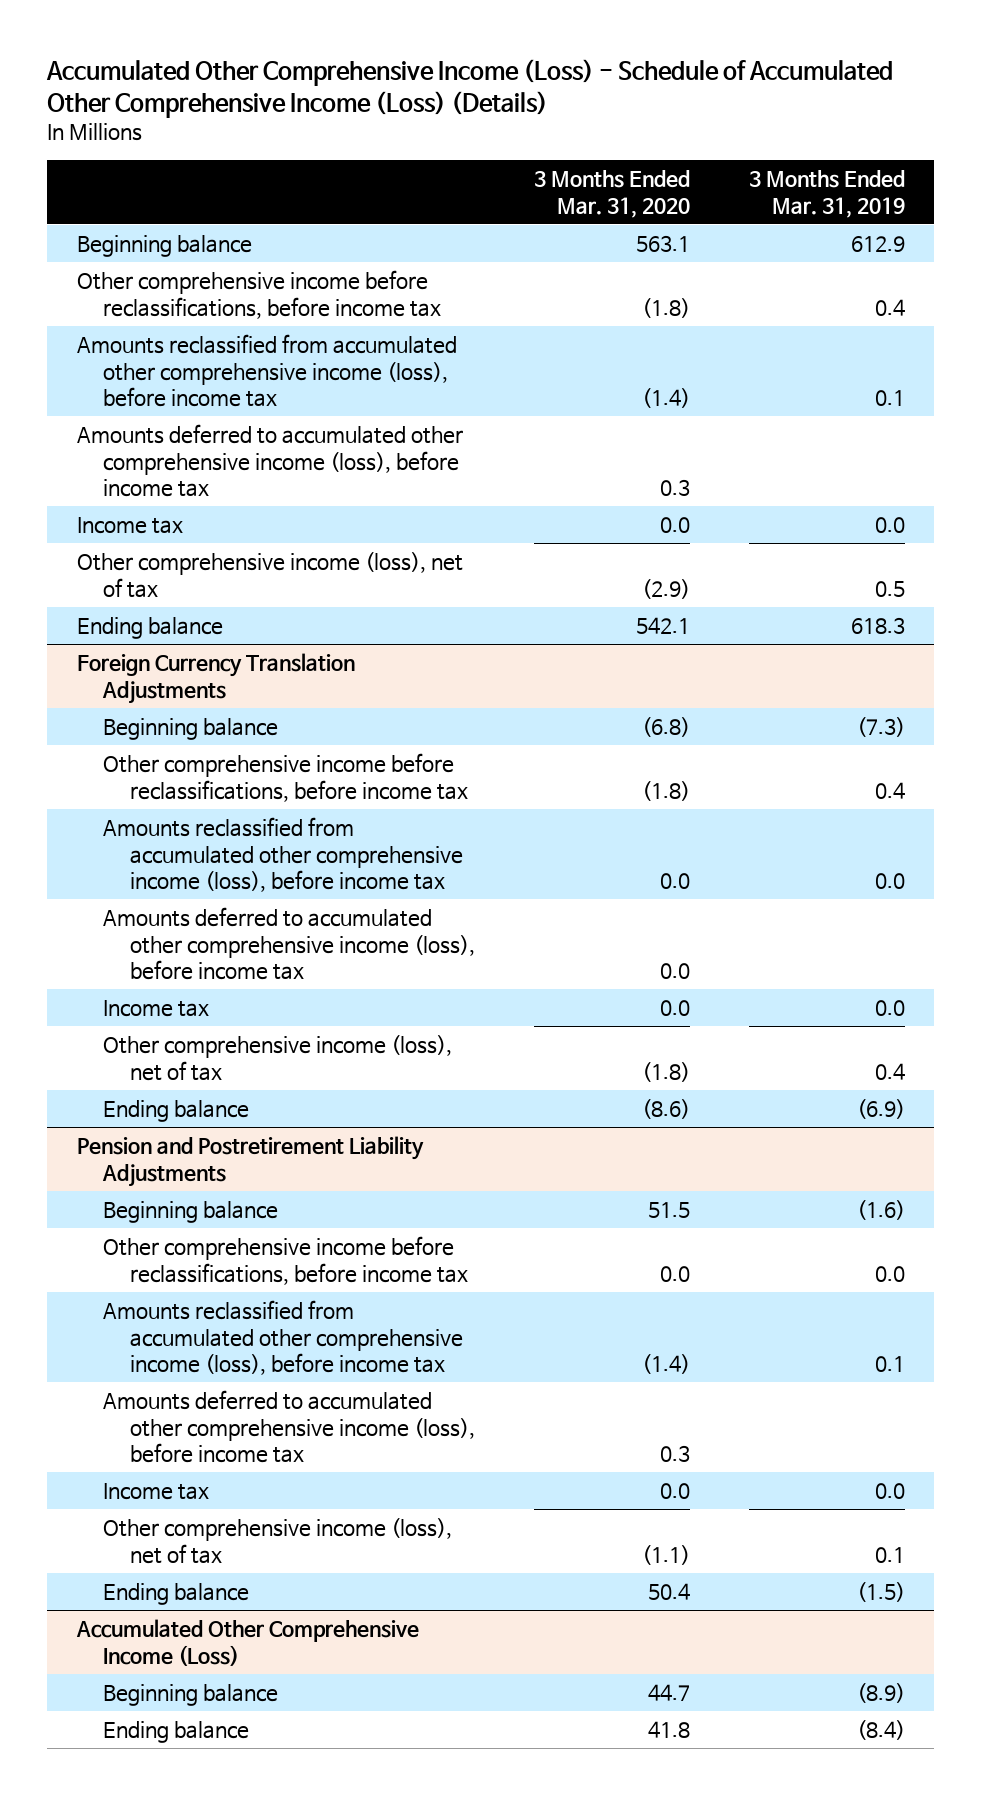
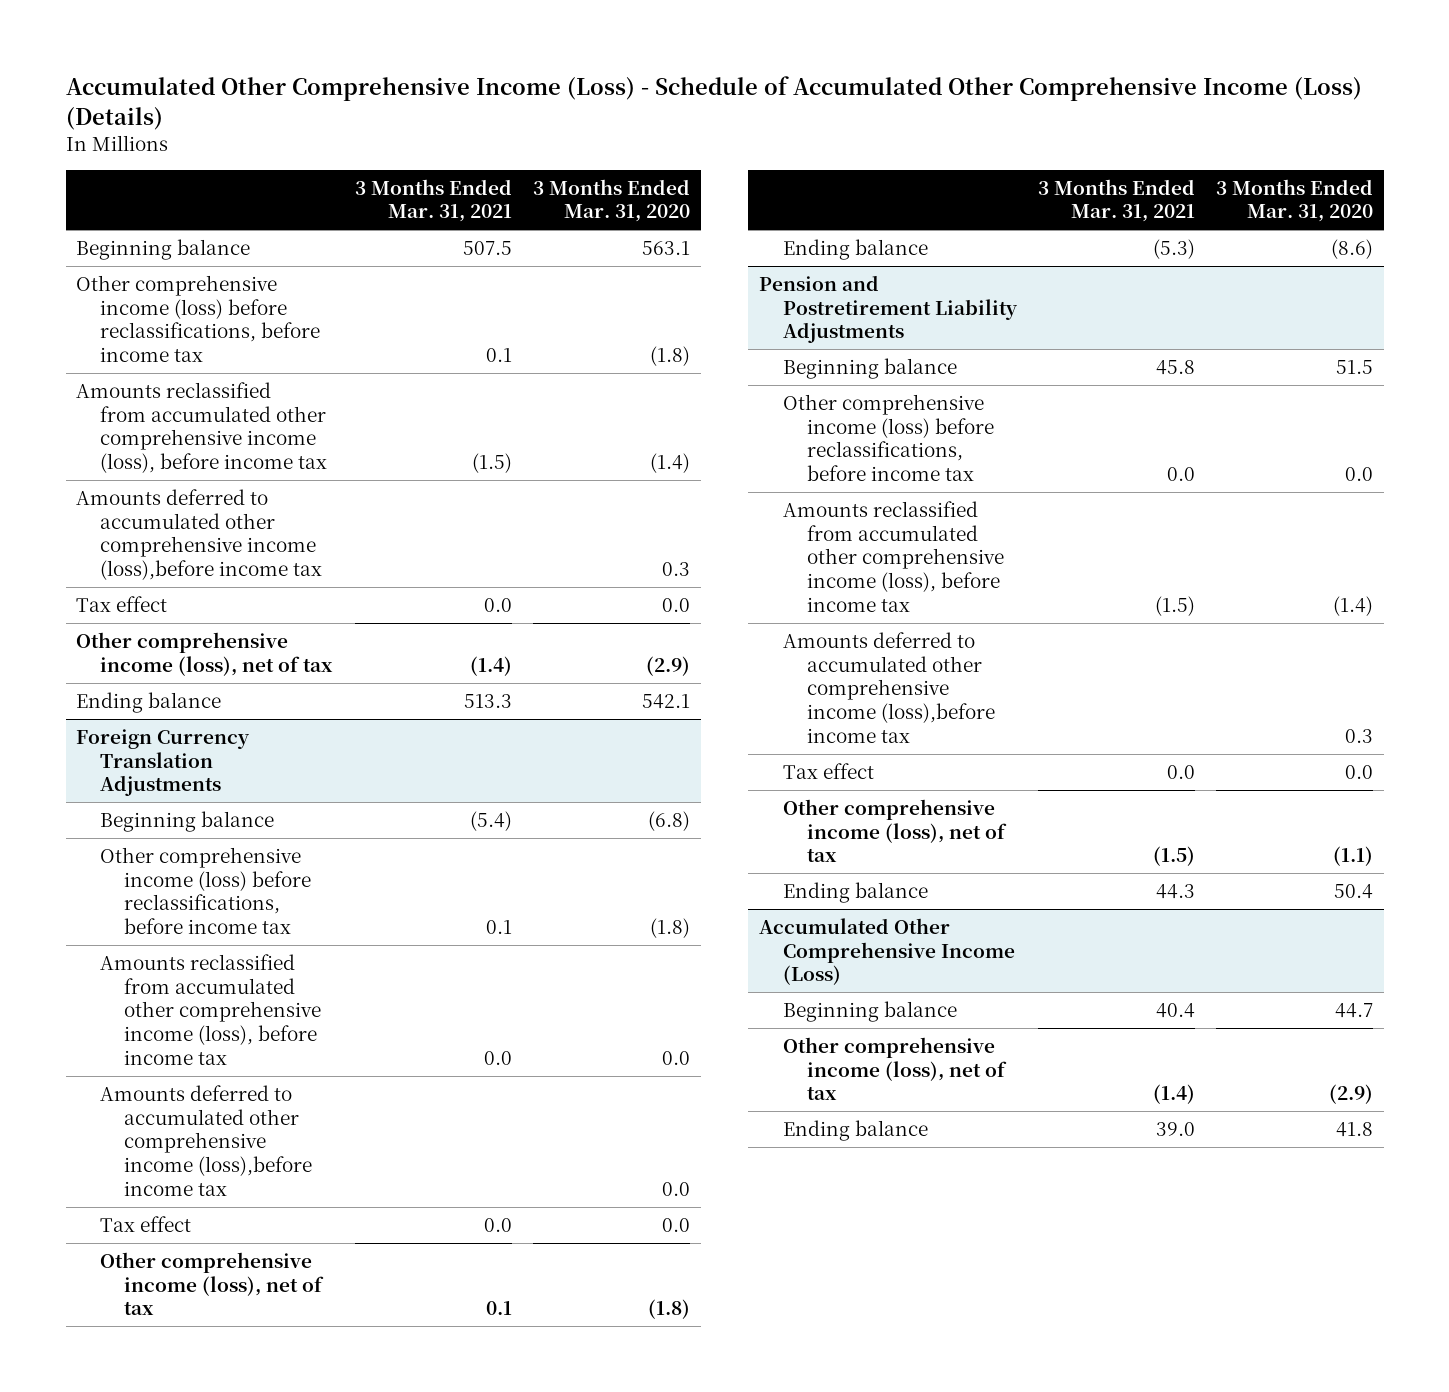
[748,170,905,218] 3 Months Ended Mar. 31, 2019 -> none
none -> [355,178,513,223] 3 Months Ended Mar. 31, 2021
[76,270,442,319] Other comprehensive income before reclassifications, before income tax -> [76,274,321,363] Other comprehensive income (loss) before reclassifications, before income tax
[76,424,463,498] Amounts deferred to accumulated other comprehensive income (loss), before income tax -> [76,488,323,581] Amounts deferred to accumulated other comprehensive income (loss),before income tax
[76,517,183,535] Income tax -> [76,595,168,612] Tax effect
[103,753,468,802] Other comprehensive income before reclassifications, before income tax -> [100,846,312,935] Other comprehensive income (loss) before reclassifications, before income tax
[103,907,475,981] Amounts deferred to accumulated other comprehensive income (loss), before income tax -> [100,1084,313,1197] Amounts deferred to accumulated other comprehensive income (loss),before income tax
[103,1000,210,1018] Income tax -> [100,1215,192,1232] Tax effect
[103,1236,468,1285] Other comprehensive income before reclassifications, before income tax -> [783,393,995,482] Other comprehensive income (loss) before reclassifications, before income tax
[103,1390,475,1464] Amounts deferred to accumulated other comprehensive income (loss), before income tax -> [783,631,996,744] Amounts deferred to accumulated other comprehensive income (loss),before income tax
[103,1483,210,1501] Income tax -> [783,762,875,779] Tax effect
none -> [783,1036,1008,1101] Other comprehensive income (loss), net of tax

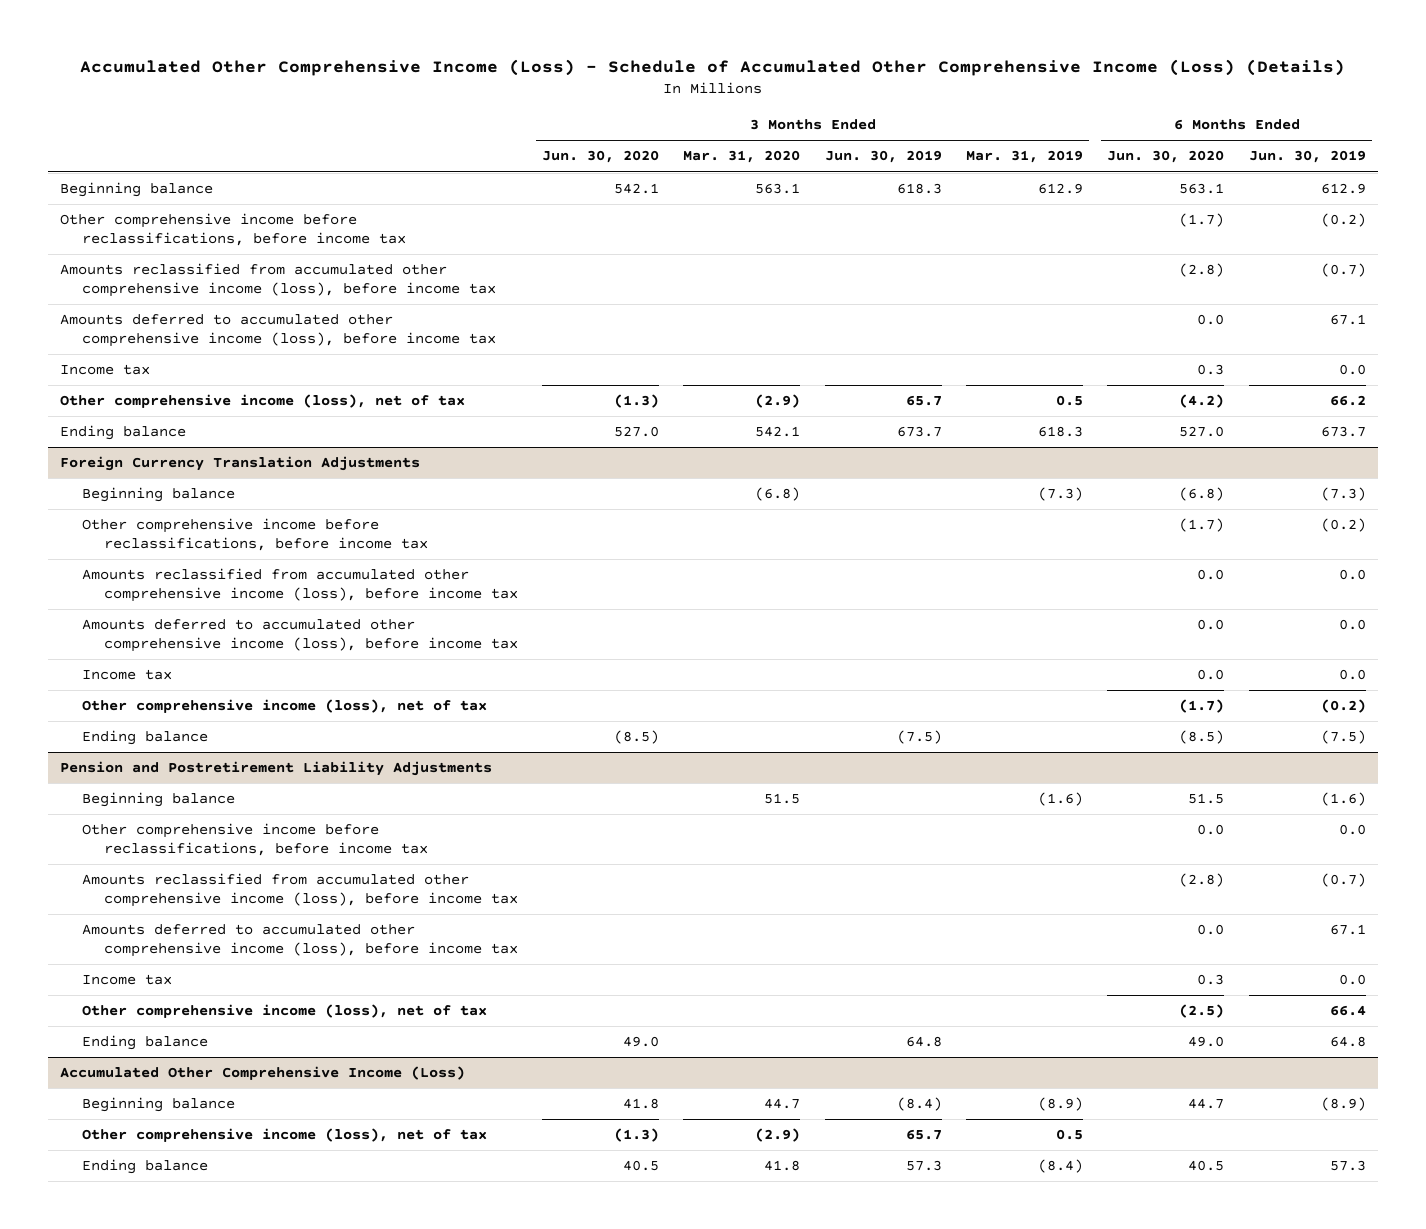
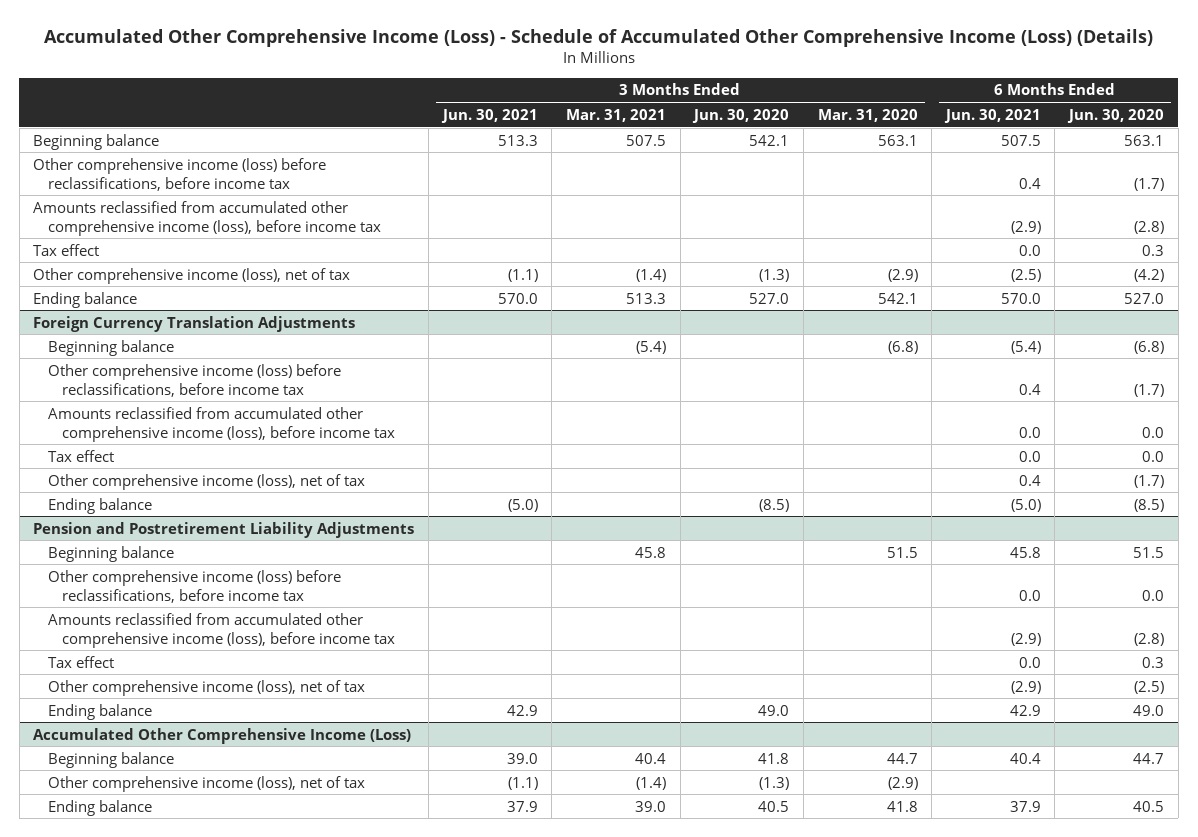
[824,150,942,164] Jun. 30, 2019 -> none
[966,150,1084,164] Mar. 31, 2019 -> none
[1248,150,1366,164] Jun. 30, 2019 -> none
none -> [440,108,538,123] Jun. 30, 2021
none -> [565,108,666,122] Mar. 31, 2021
none -> [943,108,1041,123] Jun. 30, 2021
[60,213,406,247] Other comprehensive income before reclassifications, before income tax -> [33,157,327,191] Other comprehensive income (loss) before reclassifications, before income tax
[60,314,496,348] Amounts deferred to accumulated other comprehensive income (loss), before income tax -> none
[60,364,151,376] Income tax -> [33,243,100,256] Tax effect
[81,518,428,552] Other comprehensive income before reclassifications, before income tax -> [47,363,341,397] Other comprehensive income (loss) before reclassifications, before income tax
[81,619,518,653] Amounts deferred to accumulated other comprehensive income (loss), before income tax -> none
[81,669,172,681] Income tax -> [47,449,114,462] Tax effect
[81,823,428,857] Other comprehensive income before reclassifications, before income tax -> [47,569,341,603] Other comprehensive income (loss) before reclassifications, before income tax
[81,924,518,958] Amounts deferred to accumulated other comprehensive income (loss), before income tax -> none
[81,974,172,986] Income tax -> [47,655,114,668] Tax effect

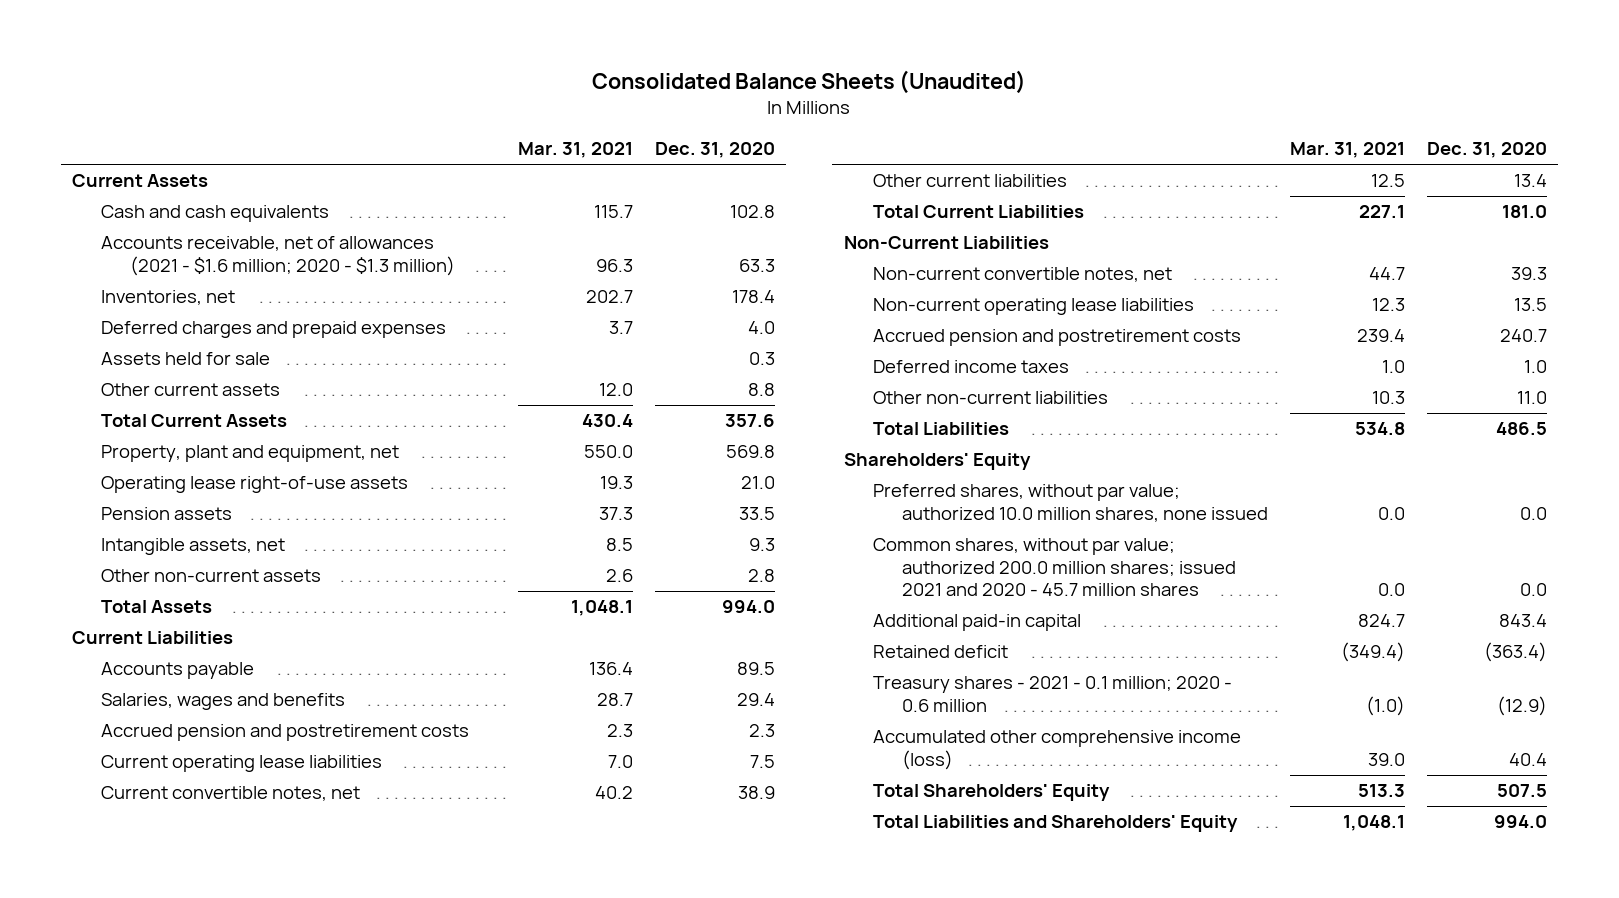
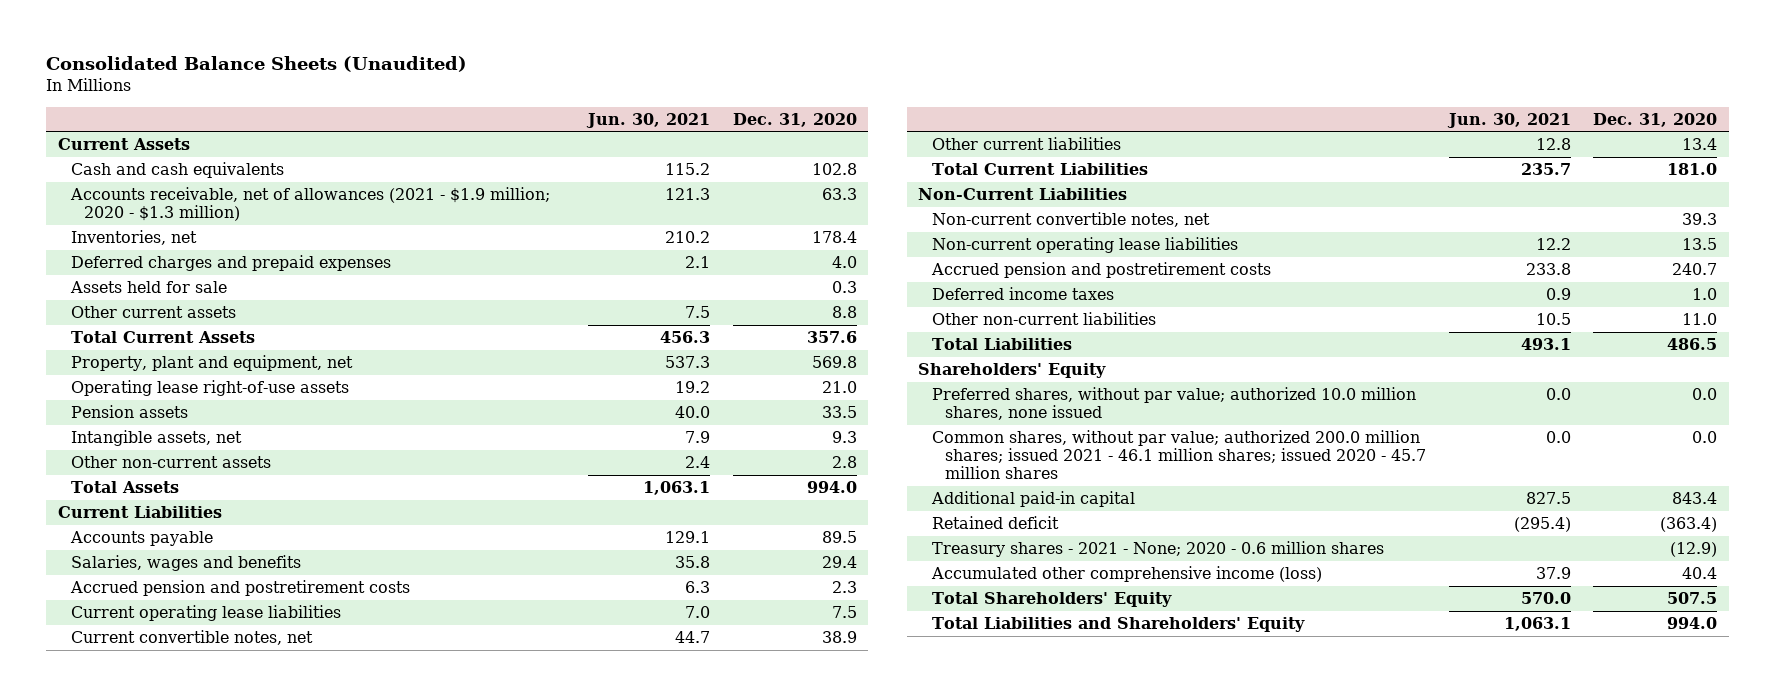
[517,142,633,159] Mar. 31, 2021 -> none
none -> [585,112,710,128] Jun. 30, 2021
[100,236,455,276] Accounts receivable, net of allowances (2021 - $1.6 million; 2020 - $1.3 million) -> [69,186,550,222] Accounts receivable, net of allowances (2021 - $1.9 million; 2020 - $1.3 million)
[872,538,1236,596] Common shares, without par value; authorized 200.0 million shares; issued 2021 and 2020 - 45.7 million shares -> [931,429,1426,480] Common shares, without par value; authorized 200.0 million shares; issued 2021 - 46.1 million shares; issued 2020 - 45.7 million shares
[872,676,1232,712] Treasury shares - 2021 - 0.1 million; 2020 - 0.6 million -> [931,540,1384,557] Treasury shares - 2021 - None; 2020 - 0.6 million shares

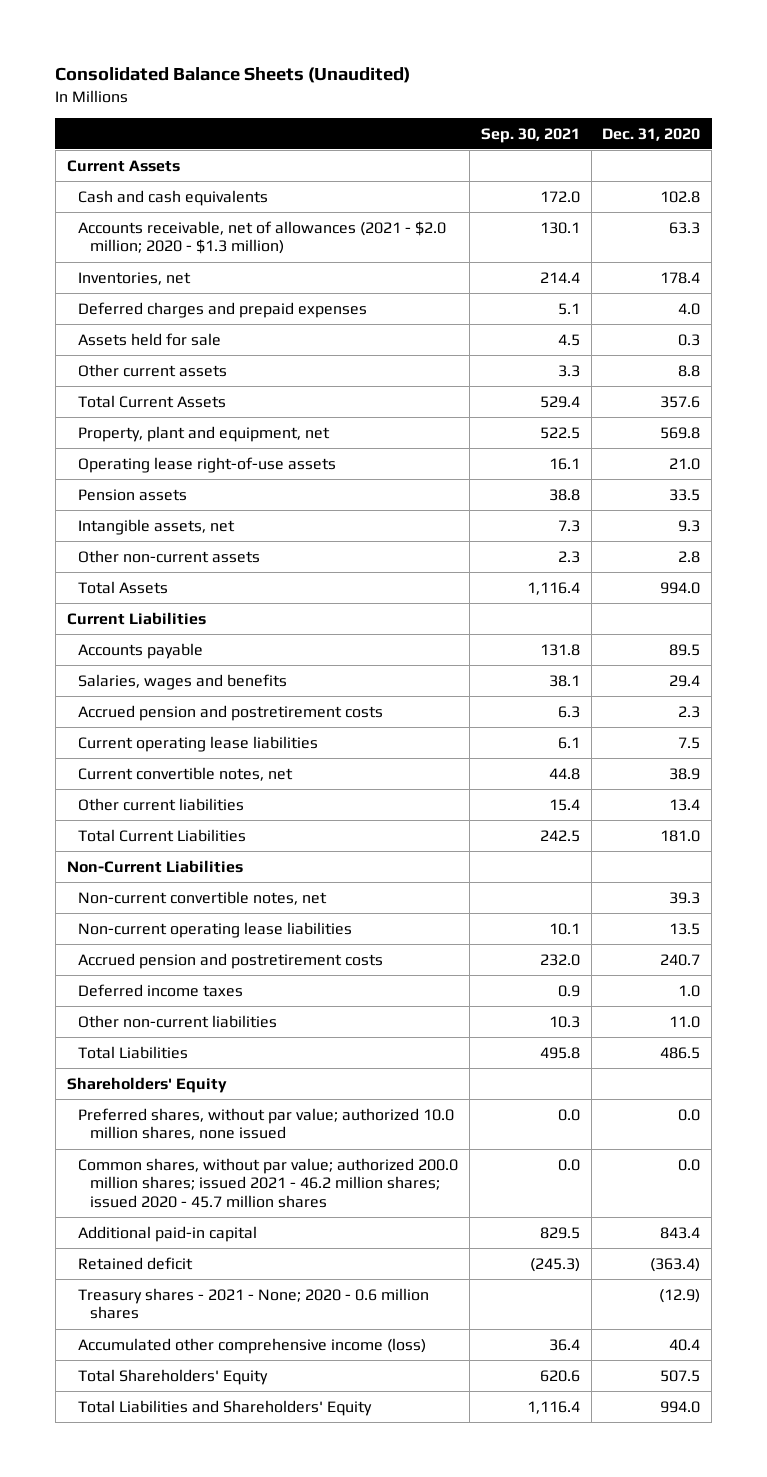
[585,112,710,128] Jun. 30, 2021 -> none
none -> [480,127,580,143] Sep. 30, 2021
[69,186,550,222] Accounts receivable, net of allowances (2021 - $1.9 million; 2020 - $1.3 million) -> [78,220,447,255] Accounts receivable, net of allowances (2021 - $2.0 million; 2020 - $1.3 million)
[931,429,1426,480] Common shares, without par value; authorized 200.0 million shares; issued 2021 - 46.1 million shares; issued 2020 - 45.7 million shares -> [78,1157,459,1209] Common shares, without par value; authorized 200.0 million shares; issued 2021 - 46.2 million shares; issued 2020 - 45.7 million shares

